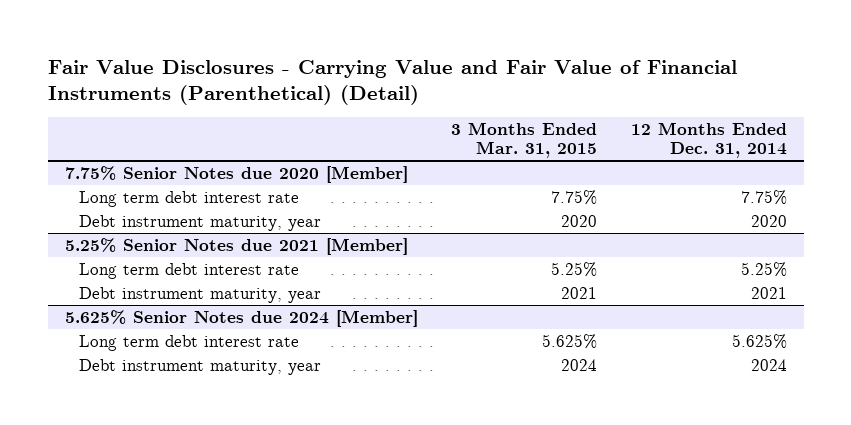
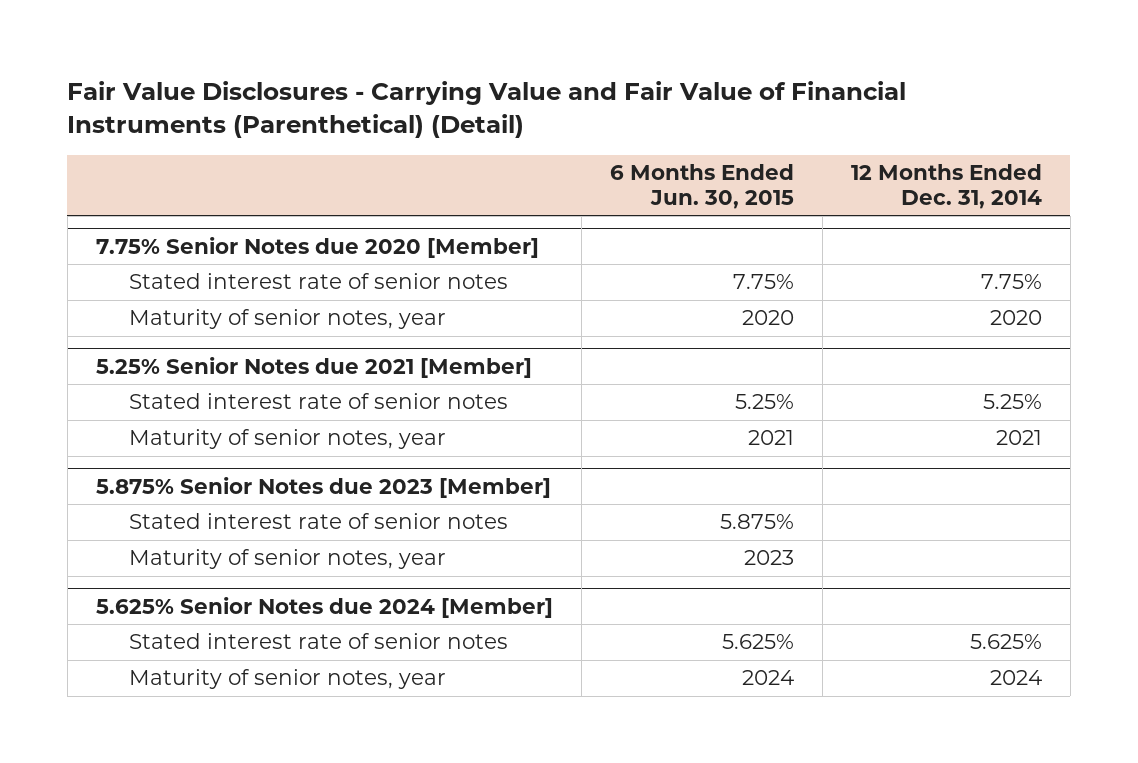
[451,121,598,159] 3 Months Ended Mar. 31, 2015 -> none
none -> [609,164,794,209] 6 Months Ended Jun. 30, 2015
[79,190,300,207] Long term debt interest rate -> [128,273,508,290] Stated interest rate of senior notes
[79,214,322,231] Debt instrument maturity, year -> [128,309,446,330] Maturity of senior notes, year
[79,262,300,279] Long term debt interest rate -> [128,393,508,410] Stated interest rate of senior notes
[79,286,322,303] Debt instrument maturity, year -> [128,429,446,450] Maturity of senior notes, year
none -> [95,476,551,498] 5.875% Senior Notes due 2023 [Member]
none -> [128,513,508,530] Stated interest rate of senior notes
none -> [128,549,446,570] Maturity of senior notes, year
[79,334,300,351] Long term debt interest rate -> [128,633,508,650] Stated interest rate of senior notes
[79,358,322,375] Debt instrument maturity, year -> [128,669,446,690] Maturity of senior notes, year

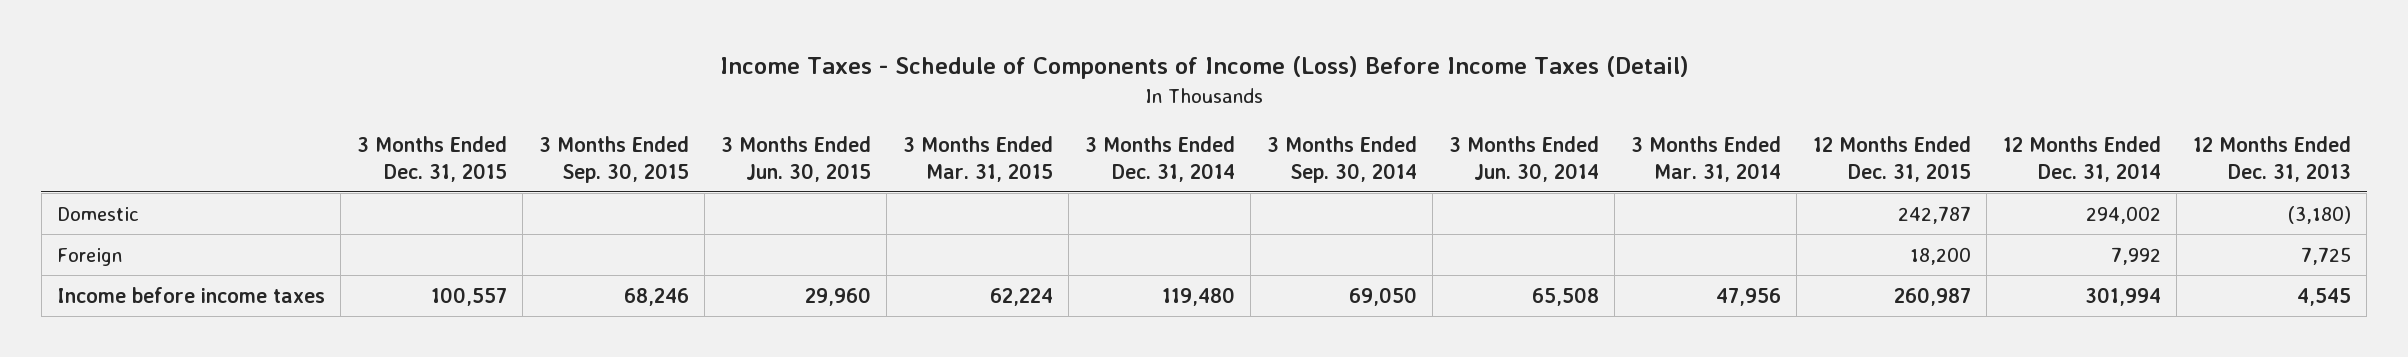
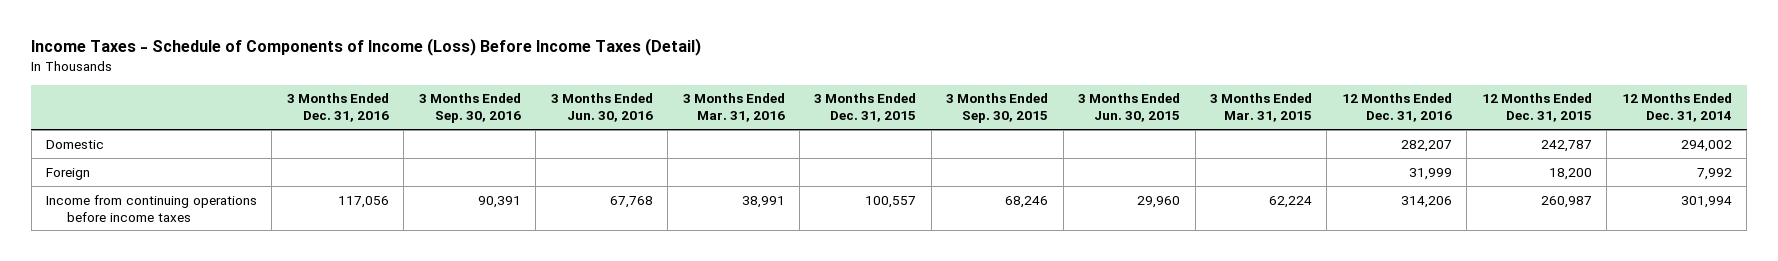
[1084,135,1235,182] 3 Months Ended Dec. 31, 2014 -> none
[1266,135,1417,183] 3 Months Ended Sep. 30, 2014 -> none
[1448,135,1599,182] 3 Months Ended Jun. 30, 2014 -> none
[1630,135,1781,182] 3 Months Ended Mar. 31, 2014 -> none
[2192,135,2351,182] 12 Months Ended Dec. 31, 2013 -> none
none -> [286,93,389,123] 3 Months Ended Dec. 31, 2016
none -> [418,93,521,124] 3 Months Ended Sep. 30, 2016
none -> [550,93,653,123] 3 Months Ended Jun. 30, 2016
none -> [682,93,785,123] 3 Months Ended Mar. 31, 2016
none -> [1341,93,1452,123] 12 Months Ended Dec. 31, 2016
[57,286,326,303] Income before income taxes -> [46,194,258,222] Income from continuing operations before income taxes

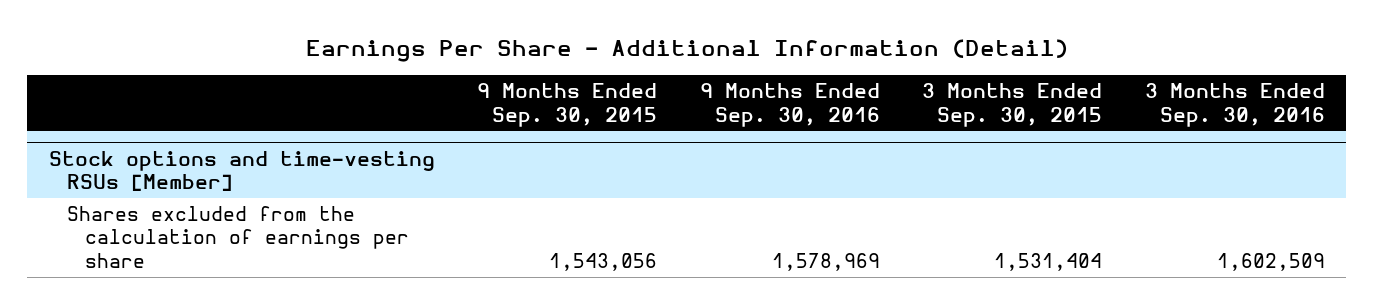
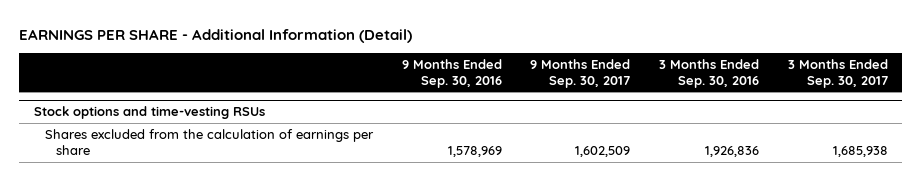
[305,39,1068,63] Earnings Per Share - Additional Information (Detail) -> [19,28,413,43] EARNINGS PER SHARE - Additional Information (Detail)
[477,82,658,127] 9 Months Ended Sep. 30, 2015 -> none
[922,82,1103,127] 3 Months Ended Sep. 30, 2015 -> none
none -> [530,58,631,88] 9 Months Ended Sep. 30, 2017
none -> [787,58,888,88] 3 Months Ended Sep. 30, 2017
[48,150,435,192] Stock options and time-vesting RSUs [Member] -> [33,105,265,119] Stock options and time-vesting RSUs
[1217,253,1326,272] 1,602,509 -> [704,146,759,158] 1,926,836

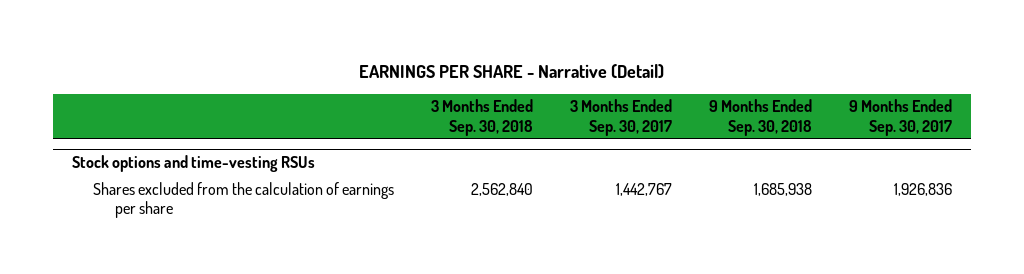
[19,28,413,43] EARNINGS PER SHARE - Additional Information (Detail) -> [358,63,664,79] EARNINGS PER SHARE - Narrative (Detail)
[401,58,502,88] 9 Months Ended Sep. 30, 2016 -> none
[658,58,759,88] 3 Months Ended Sep. 30, 2016 -> none
none -> [431,99,534,136] 3 Months Ended Sep. 30, 2018
none -> [709,99,813,136] 9 Months Ended Sep. 30, 2018
[575,146,631,158] 1,602,509 -> [894,182,953,196] 1,926,836
[832,146,888,158] 1,685,938 -> [616,182,673,196] 1,442,767

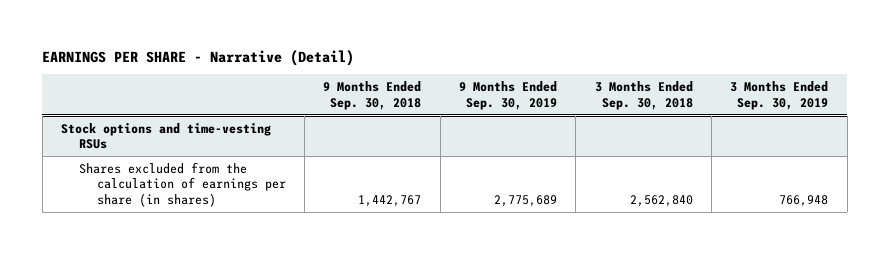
[570,99,673,136] 3 Months Ended Sep. 30, 2017 -> none
[849,99,953,136] 9 Months Ended Sep. 30, 2017 -> none
none -> [458,81,557,110] 9 Months Ended Sep. 30, 2019
none -> [730,81,829,110] 3 Months Ended Sep. 30, 2019
[93,181,395,219] Shares excluded from the calculation of earnings per share -> [78,161,286,207] Shares excluded from the calculation of earnings per share (in shares)
[754,182,813,196] 1,685,938 -> [358,194,422,207] 1,442,767

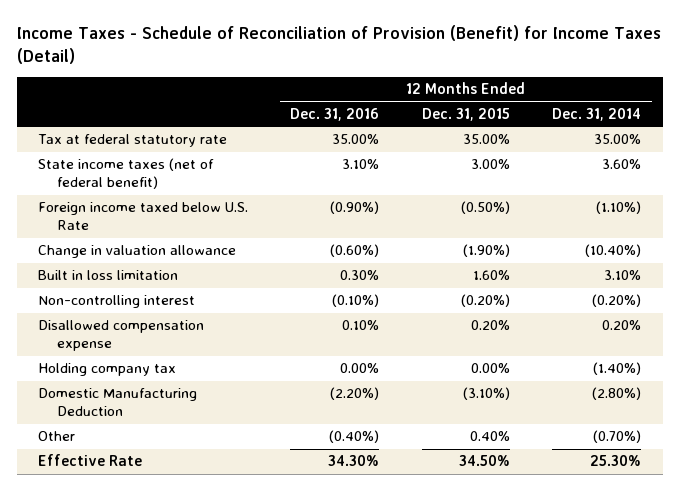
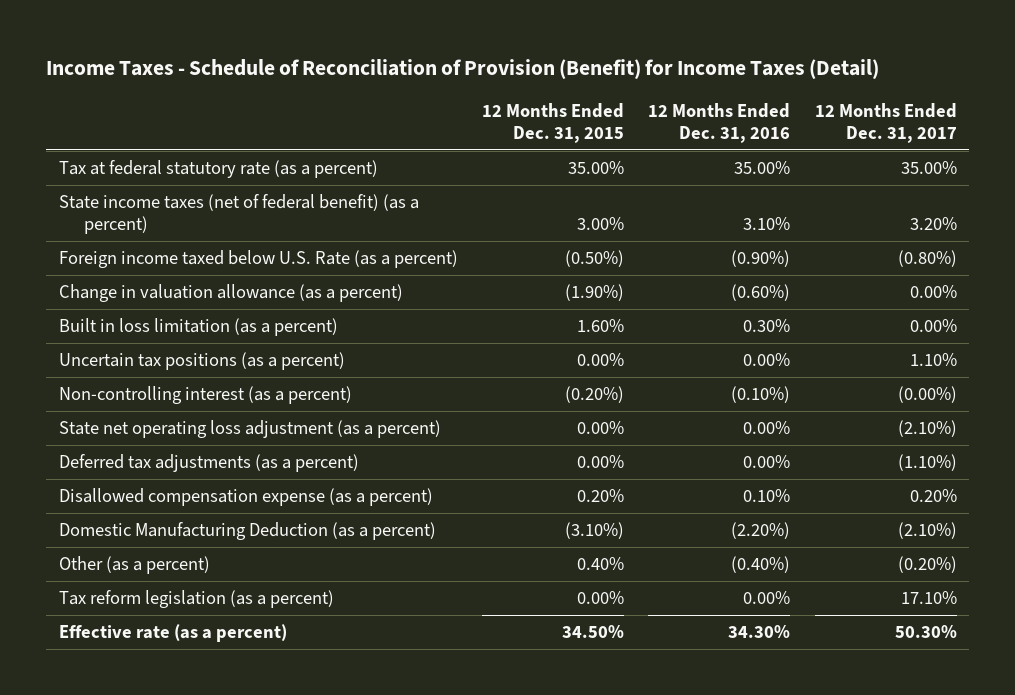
[552,108,642,122] Dec. 31, 2014 -> none
none -> [814,102,957,144] 12 Months Ended Dec. 31, 2017
[37,363,176,377] Holding company tax -> none
[37,134,227,148] Tax at federal statutory rate -> [58,159,378,178] Tax at federal statutory rate (as a percent)
[37,158,214,190] State income taxes (net of federal benefit) -> [58,193,419,235] State income taxes (net of federal benefit) (as a percent)
[37,202,248,231] Foreign income taxed below U.S. Rate -> [58,249,458,268] Foreign income taxed below U.S. Rate (as a percent)
[37,245,236,259] Change in valuation allowance -> [58,283,403,302] Change in valuation allowance (as a percent)
[37,270,178,281] Built in loss limitation -> [58,317,338,336] Built in loss limitation (as a percent)
none -> [58,351,345,370] Uncertain tax positions (as a percent)
[37,295,195,309] Non-controlling interest -> [58,385,352,404] Non-controlling interest (as a percent)
none -> [58,419,441,438] State net operating loss adjustment (as a percent)
none -> [58,453,359,472] Deferred tax adjustments (as a percent)
[37,320,204,352] Disallowed compensation expense -> [58,487,433,506] Disallowed compensation expense (as a percent)
[37,388,197,417] Domestic Manufacturing Deduction -> [58,521,436,540] Domestic Manufacturing Deduction (as a percent)
[37,431,75,442] Other -> [58,555,210,574] Other (as a percent)
none -> [58,589,334,608] Tax reform legislation (as a percent)
[37,454,142,467] Effective Rate -> [58,623,287,642] Effective rate (as a percent)

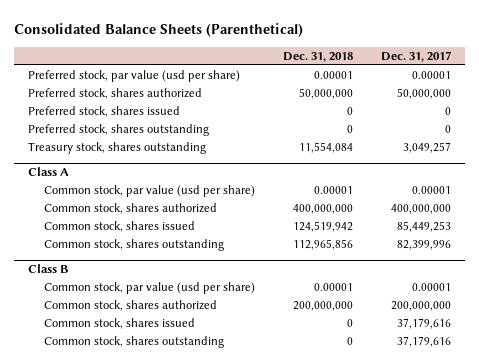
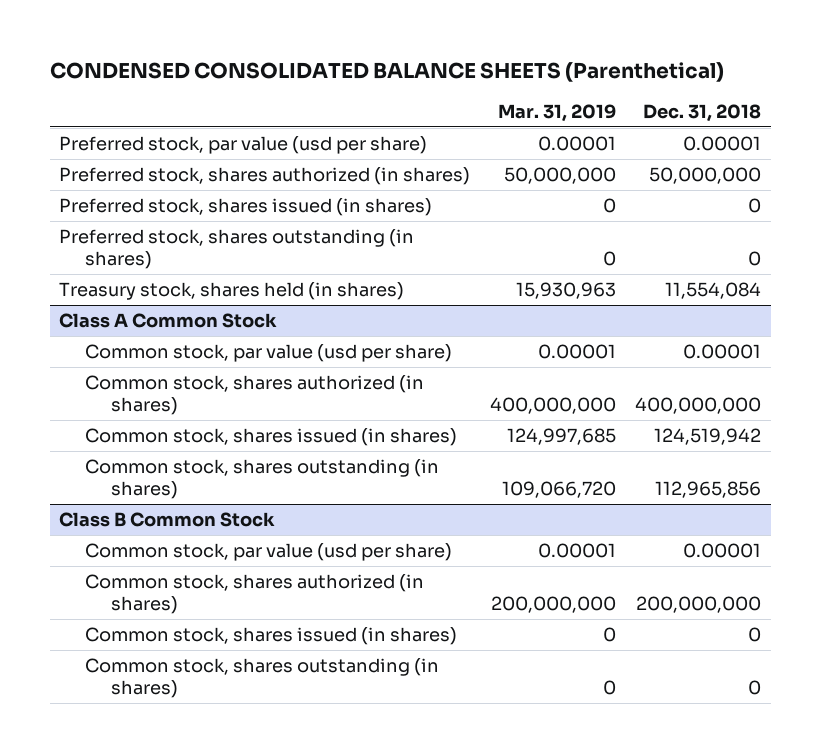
[14,22,304,37] Consolidated Balance Sheets (Parenthetical) -> [49,61,724,82] CONDENSED CONSOLIDATED BALANCE SHEETS (Parenthetical)
[380,50,451,62] Dec. 31, 2017 -> none
none -> [497,103,616,122] Mar. 31, 2019
[28,88,203,100] Preferred stock, shares authorized -> [59,167,471,186] Preferred stock, shares authorized (in shares)
[28,106,181,118] Preferred stock, shares issued -> [59,198,433,217] Preferred stock, shares issued (in shares)
[28,124,210,137] Preferred stock, shares outstanding -> [59,229,415,270] Preferred stock, shares outstanding (in shares)
[28,142,207,155] Treasury stock, shares outstanding -> [59,282,405,301] Treasury stock, shares held (in shares)
[28,167,70,177] Class A -> [59,313,278,329] Class A Common Stock
[44,203,218,215] Common stock, shares authorized -> [85,375,425,416] Common stock, shares authorized (in shares)
[44,221,196,233] Common stock, shares issued -> [85,428,458,447] Common stock, shares issued (in shares)
[44,239,225,252] Common stock, shares outstanding -> [85,459,440,500] Common stock, shares outstanding (in shares)
[28,264,69,274] Class B -> [59,512,276,528] Class B Common Stock
[44,300,218,312] Common stock, shares authorized -> [85,574,425,615] Common stock, shares authorized (in shares)
[44,318,196,330] Common stock, shares issued -> [85,627,458,646] Common stock, shares issued (in shares)
[44,336,225,349] Common stock, shares outstanding -> [85,658,440,699] Common stock, shares outstanding (in shares)

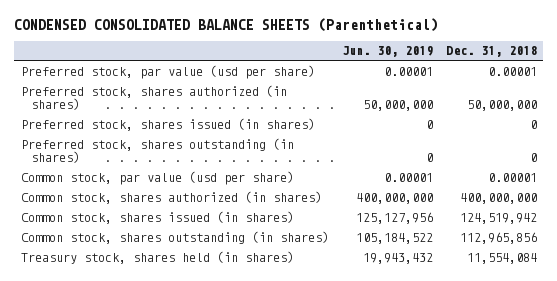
[497,103,616,122] Mar. 31, 2019 -> none
none -> [341,46,433,58] Jun. 30, 2019
[59,313,278,329] Class A Common Stock -> none
[59,512,276,528] Class B Common Stock -> none
[85,543,453,562] Common stock, par value (usd per share) -> none
[85,574,425,615] Common stock, shares authorized (in shares) -> none
[85,627,458,646] Common stock, shares issued (in shares) -> none
[85,658,440,699] Common stock, shares outstanding (in shares) -> none
[59,282,405,301] Treasury stock, shares held (in shares) -> [20,250,294,264] Treasury stock, shares held (in shares)

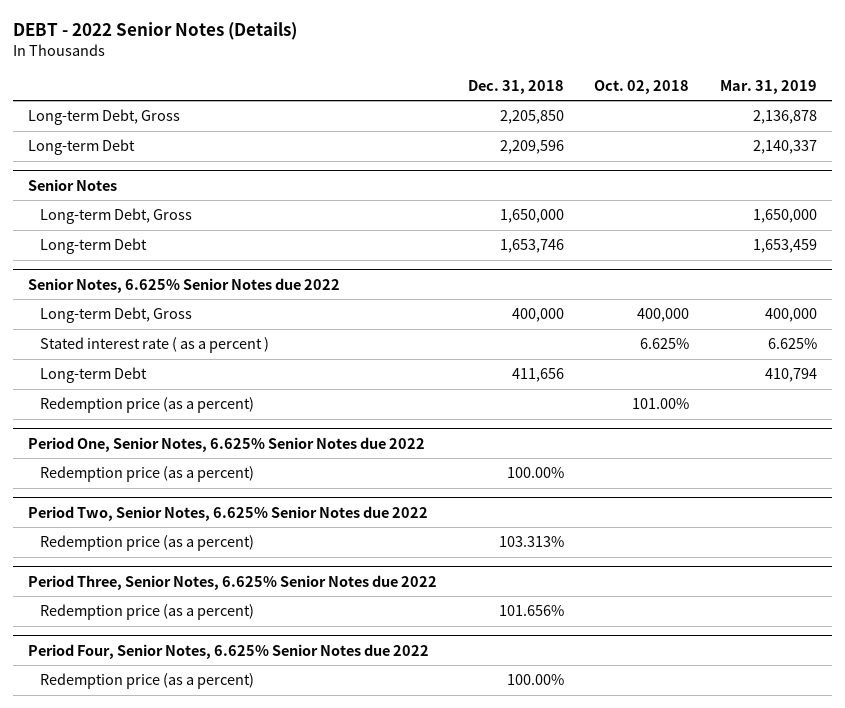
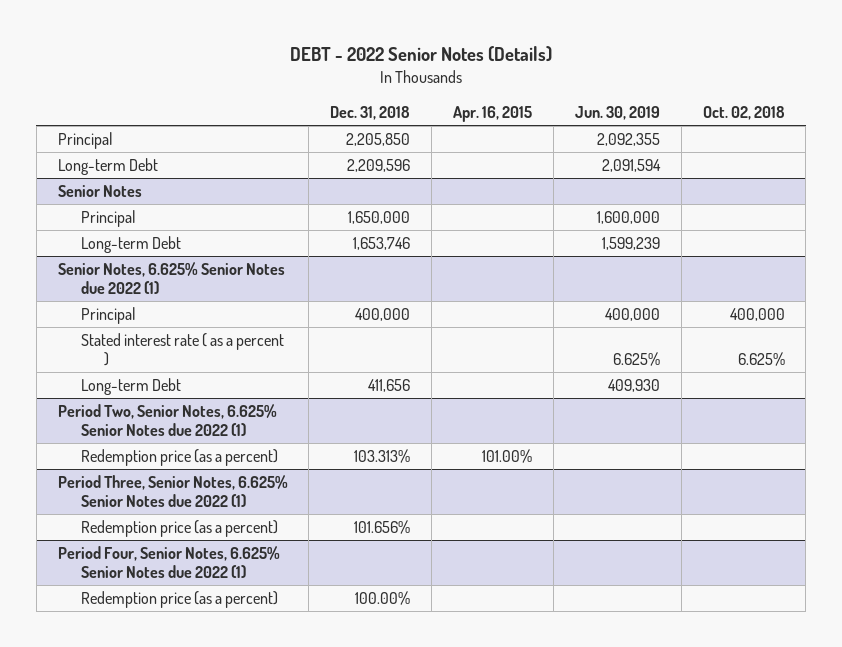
[719,79,817,94] Mar. 31, 2019 -> none
none -> [453,105,533,122] Apr. 16, 2015
none -> [574,105,660,120] Jun. 30, 2019
[28,109,181,126] Long-term Debt, Gross -> [57,131,113,149] Principal
[40,208,193,225] Long-term Debt, Gross -> [80,209,136,227] Principal
[28,277,341,293] Senior Notes, 6.625% Senior Notes due 2022 -> [57,261,285,294] Senior Notes, 6.625% Senior Notes due 2022 (1)
[40,307,193,324] Long-term Debt, Gross -> [80,306,136,324] Principal
[40,397,255,414] Redemption price (as a percent) -> none
[28,436,426,452] Period One, Senior Notes, 6.625% Senior Notes due 2022 -> none
[40,466,255,483] Redemption price (as a percent) -> none
[28,505,429,521] Period Two, Senior Notes, 6.625% Senior Notes due 2022 -> [57,403,277,436] Period Two, Senior Notes, 6.625% Senior Notes due 2022 (1)
[28,574,438,590] Period Three, Senior Notes, 6.625% Senior Notes due 2022 -> [57,474,288,507] Period Three, Senior Notes, 6.625% Senior Notes due 2022 (1)
[28,643,430,659] Period Four, Senior Notes, 6.625% Senior Notes due 2022 -> [57,545,280,578] Period Four, Senior Notes, 6.625% Senior Notes due 2022 (1)

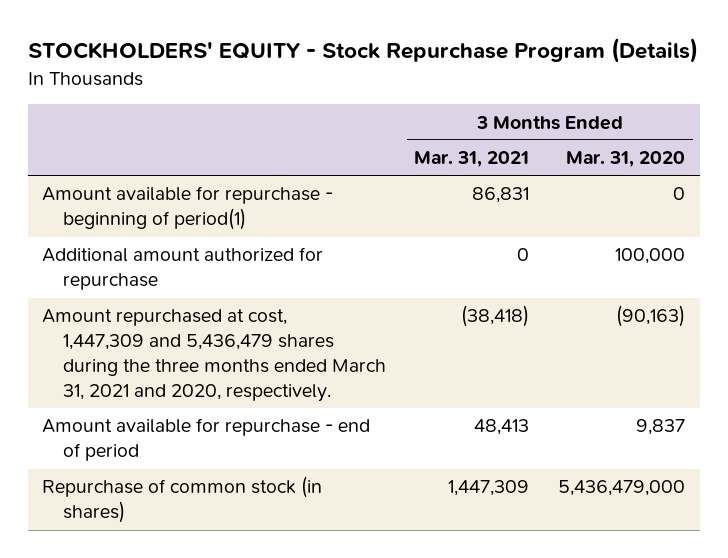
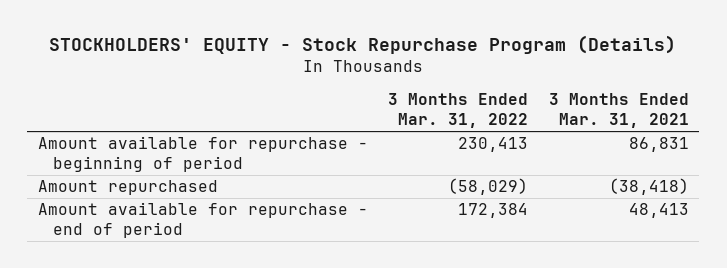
[566,151,686,168] Mar. 31, 2020 -> none
none -> [388,93,529,128] 3 Months Ended Mar. 31, 2022
[42,247,324,291] Additional amount authorized for repurchase -> none
[42,186,334,231] Amount available for repurchase - beginning of period(1) -> [37,136,368,172] Amount available for repurchase - beginning of period
[42,309,386,403] Amount repurchased at cost, 1,447,309 and 5,436,479 shares during the three months ended March 31, 2021 and 2020, respectively. -> [37,180,218,196] Amount repurchased
[42,476,323,524] Repurchase of common stock (in shares) -> none

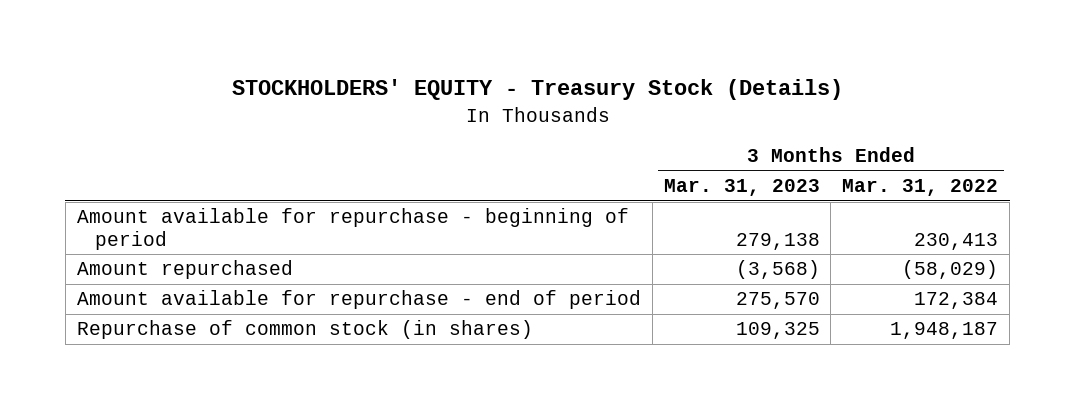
[49,35,677,55] STOCKHOLDERS' EQUITY - Stock Repurchase Program (Details) -> [231,79,843,101] STOCKHOLDERS' EQUITY - Treasury Stock (Details)
[549,93,690,128] 3 Months Ended Mar. 31, 2021 -> none
none -> [663,179,820,197] Mar. 31, 2023
none -> [76,320,533,340] Repurchase of common stock (in shares)

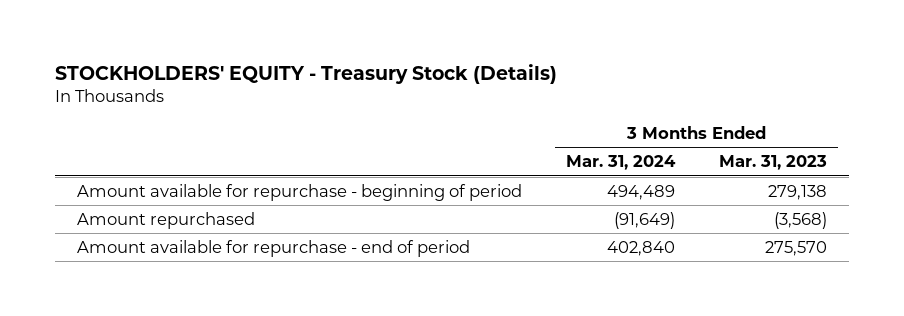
[842,179,999,197] Mar. 31, 2022 -> none
none -> [565,155,676,171] Mar. 31, 2024
[76,320,533,340] Repurchase of common stock (in shares) -> none

